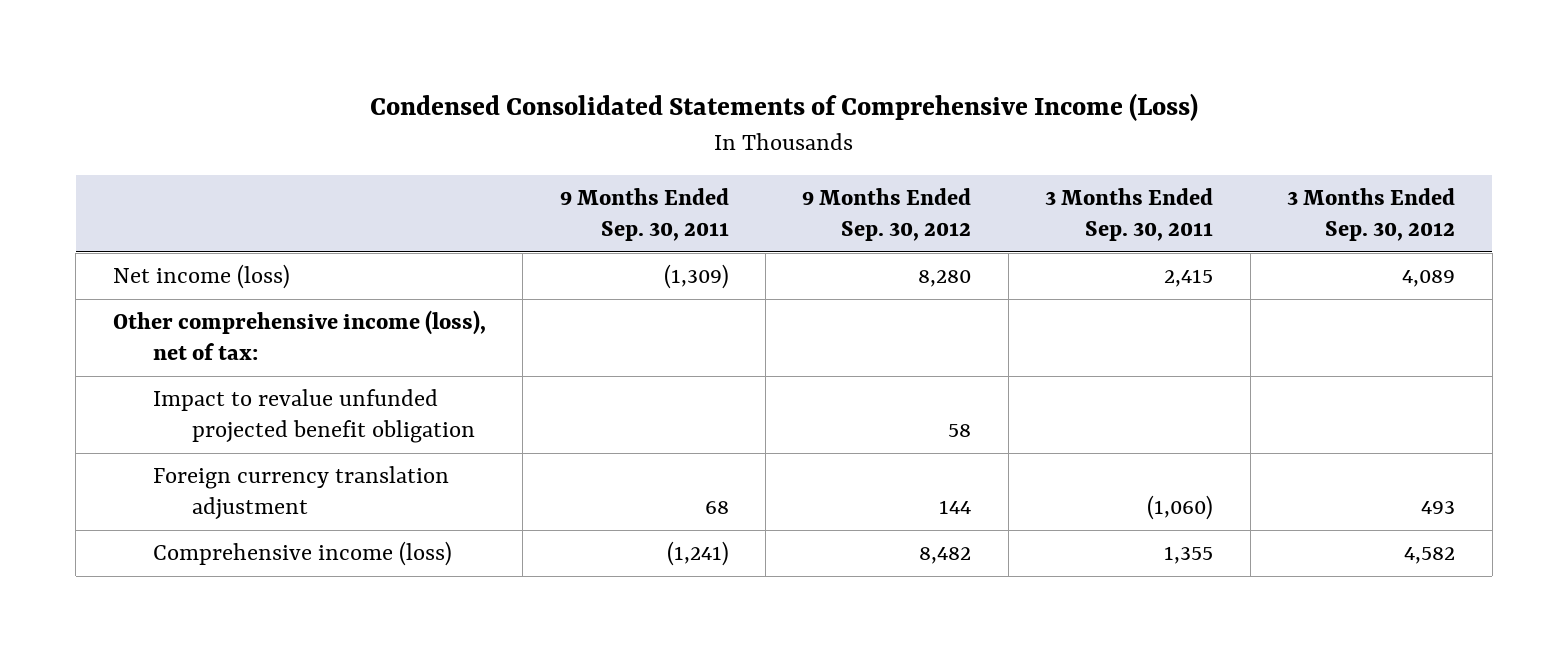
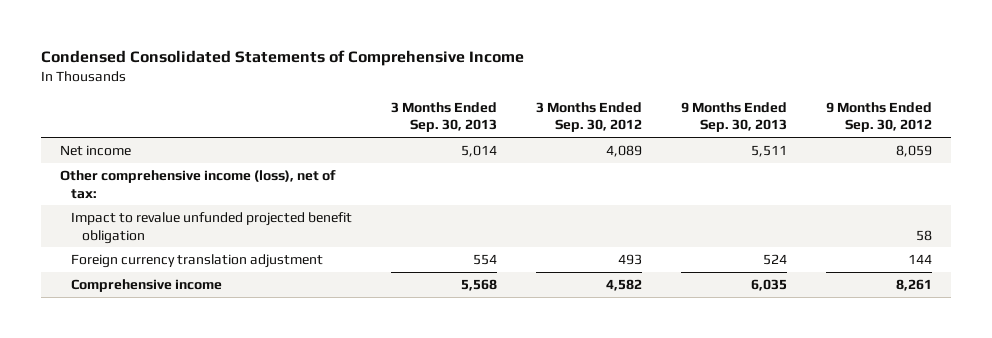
[369,93,1198,122] Condensed Consolidated Statements of Comprehensive Income (Loss) -> [40,50,524,67] Condensed Consolidated Statements of Comprehensive Income
[559,188,729,242] 9 Months Ended Sep. 30, 2011 -> none
[1045,188,1214,242] 3 Months Ended Sep. 30, 2011 -> none
none -> [391,101,498,133] 3 Months Ended Sep. 30, 2013
none -> [681,101,788,133] 9 Months Ended Sep. 30, 2013
[112,264,290,290] Net income (loss) -> [60,144,132,156] Net income
[918,270,972,288] 8,280 -> [895,144,932,157] 8,059
[152,541,452,567] Comprehensive income (loss) -> [71,278,223,292] Comprehensive income
[919,547,972,565] 8,482 -> [895,278,932,291] 8,261

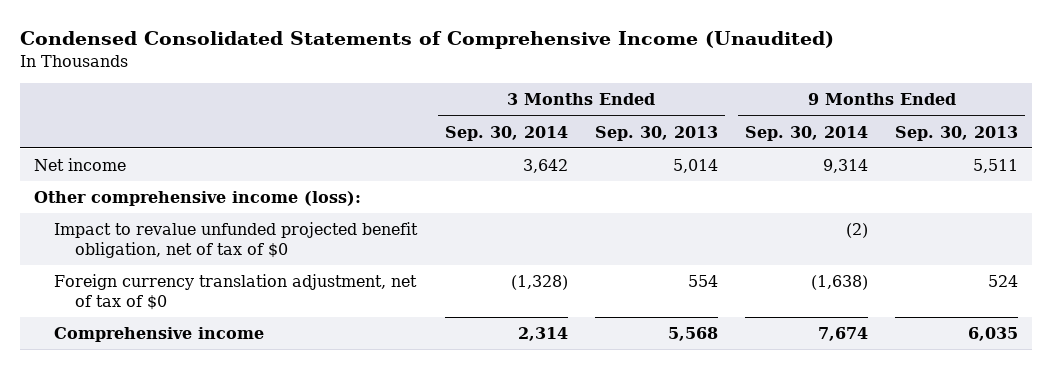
[40,50,524,67] Condensed Consolidated Statements of Comprehensive Income -> [19,31,834,50] Condensed Consolidated Statements of Comprehensive Income (Unaudited)
[536,101,643,133] 3 Months Ended Sep. 30, 2012 -> none
[825,101,932,133] 9 Months Ended Sep. 30, 2012 -> none
none -> [444,125,568,141] Sep. 30, 2014
none -> [744,125,868,141] Sep. 30, 2014
[60,169,337,199] Other comprehensive income (loss), net of tax: -> [33,191,361,207] Other comprehensive income (loss):
[71,211,353,244] Impact to revalue unfunded projected benefit obligation -> [54,222,419,258] Impact to revalue unfunded projected benefit obligation, net of tax of $0
[71,253,324,268] Foreign currency translation adjustment -> [54,274,418,310] Foreign currency translation adjustment, net of tax of $0

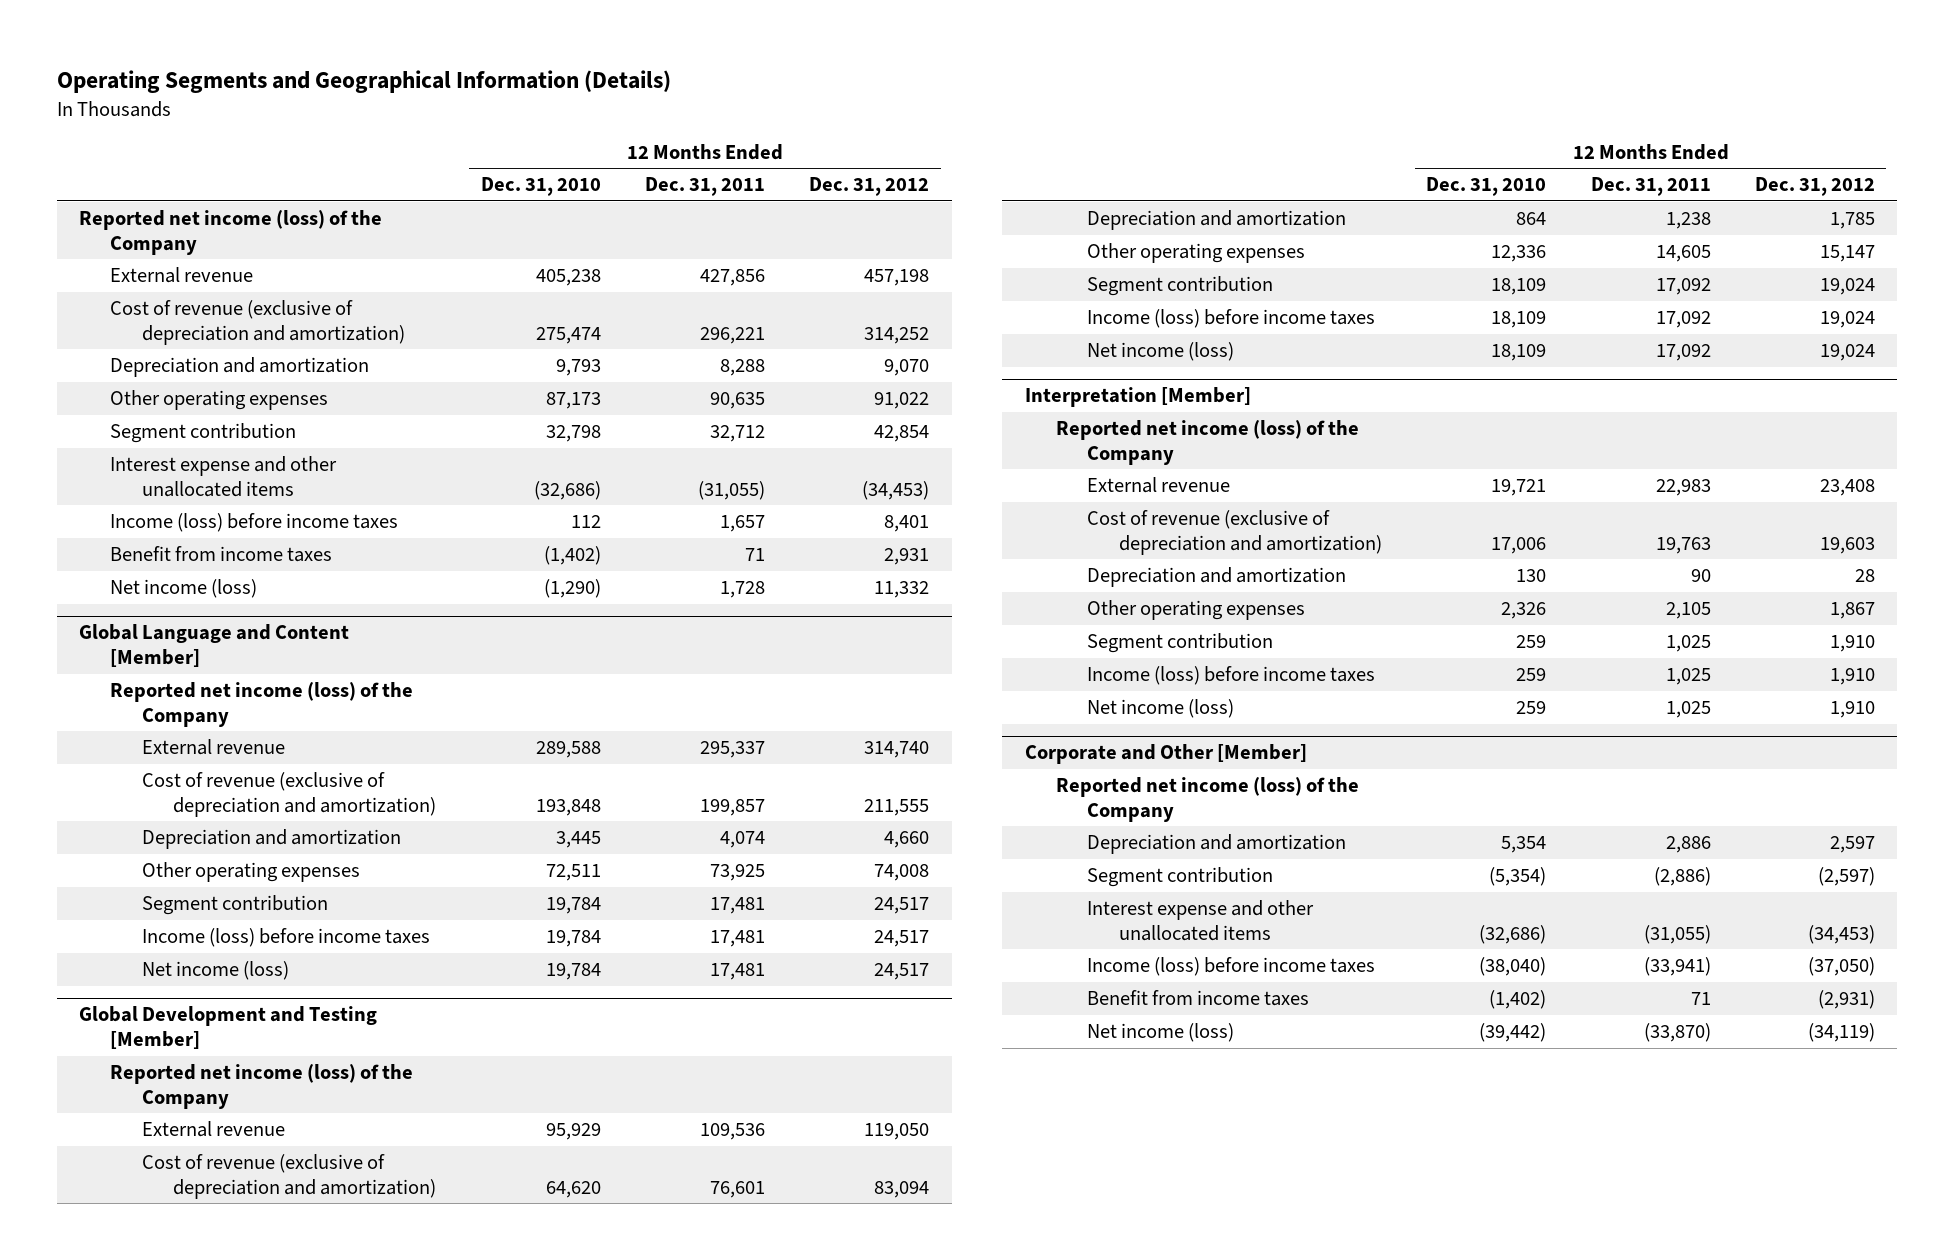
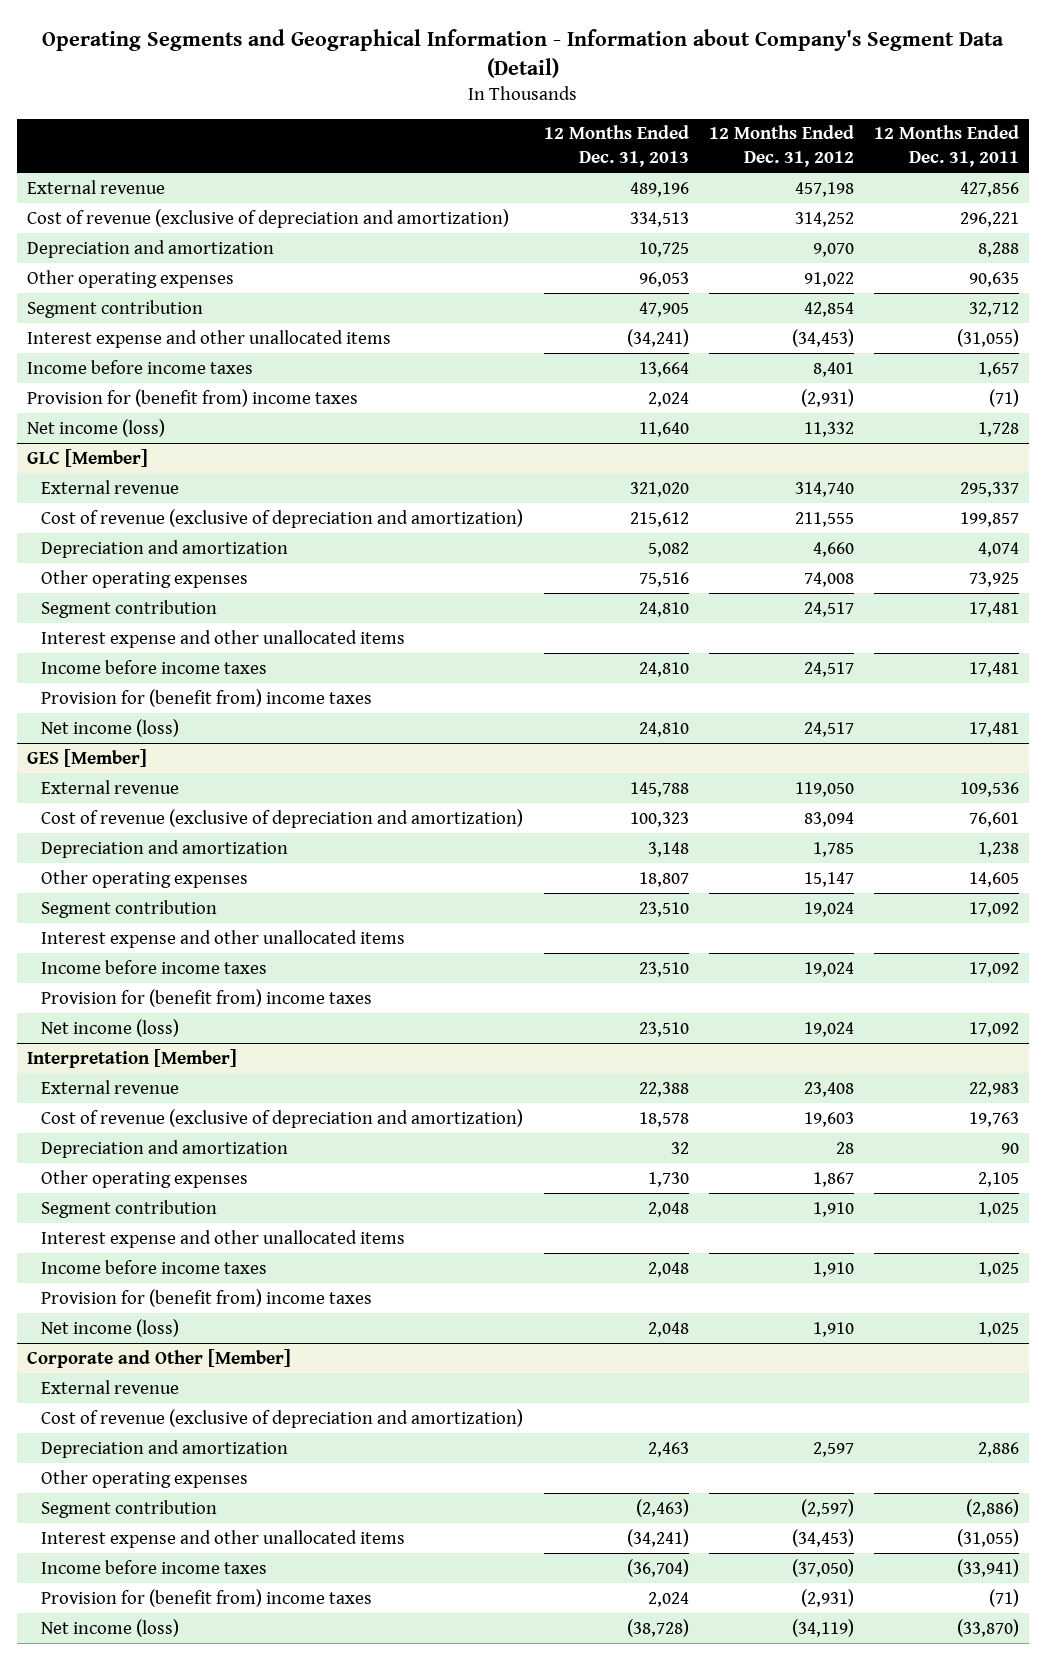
[56,70,671,94] Operating Segments and Geographical Information (Details) -> [41,29,1004,78] Operating Segments and Geographical Information - Information about Company's Segment Data (Detail)
[480,177,601,197] Dec. 31, 2010 -> none
none -> [543,125,689,168] 12 Months Ended Dec. 31, 2013
[78,209,382,255] Reported net income (loss) of the Company -> none
[110,512,399,532] Income (loss) before income taxes -> [27,359,254,374] Income before income taxes
[110,545,333,562] Benefit from income taxes -> [27,388,359,407] Provision for (benefit from) income taxes
[744,547,765,561] 71 -> [988,388,1019,407] (71)
[884,547,930,565] 2,931 -> [800,388,854,407] (2,931)
[78,624,349,668] Global Language and Content [Member] -> none
[110,681,414,727] Reported net income (loss) of the Company -> none
none -> [27,448,149,467] GLC [Member]
none -> [41,629,406,648] Interest expense and other unallocated items
[141,927,430,947] Income (loss) before income taxes -> [41,659,268,674] Income before income taxes
none -> [41,688,373,707] Provision for (benefit from) income taxes
[78,1006,377,1050] Global Development and Testing [Member] -> none
[110,1063,414,1109] Reported net income (loss) of the Company -> none
none -> [27,748,148,767] GES [Member]
none -> [41,929,406,948] Interest expense and other unallocated items
[1087,308,1376,328] Income (loss) before income taxes -> [41,959,268,974] Income before income taxes
none -> [41,988,373,1007] Provision for (benefit from) income taxes
[1056,419,1360,465] Reported net income (loss) of the Company -> none
none -> [41,1229,406,1248] Interest expense and other unallocated items
[1087,665,1376,685] Income (loss) before income taxes -> [41,1259,268,1274] Income before income taxes
none -> [41,1288,373,1307] Provision for (benefit from) income taxes
[1056,776,1360,822] Reported net income (loss) of the Company -> none
none -> [41,1379,180,1394] External revenue
none -> [41,1408,524,1428] Cost of revenue (exclusive of depreciation and amortization)
none -> [41,1469,249,1488] Other operating expenses
[1087,956,1376,976] Income (loss) before income taxes -> [41,1559,268,1574] Income before income taxes
[1087,989,1310,1006] Benefit from income taxes -> [41,1588,373,1607] Provision for (benefit from) income taxes
[1690,991,1711,1005] 71 -> [988,1588,1019,1607] (71)

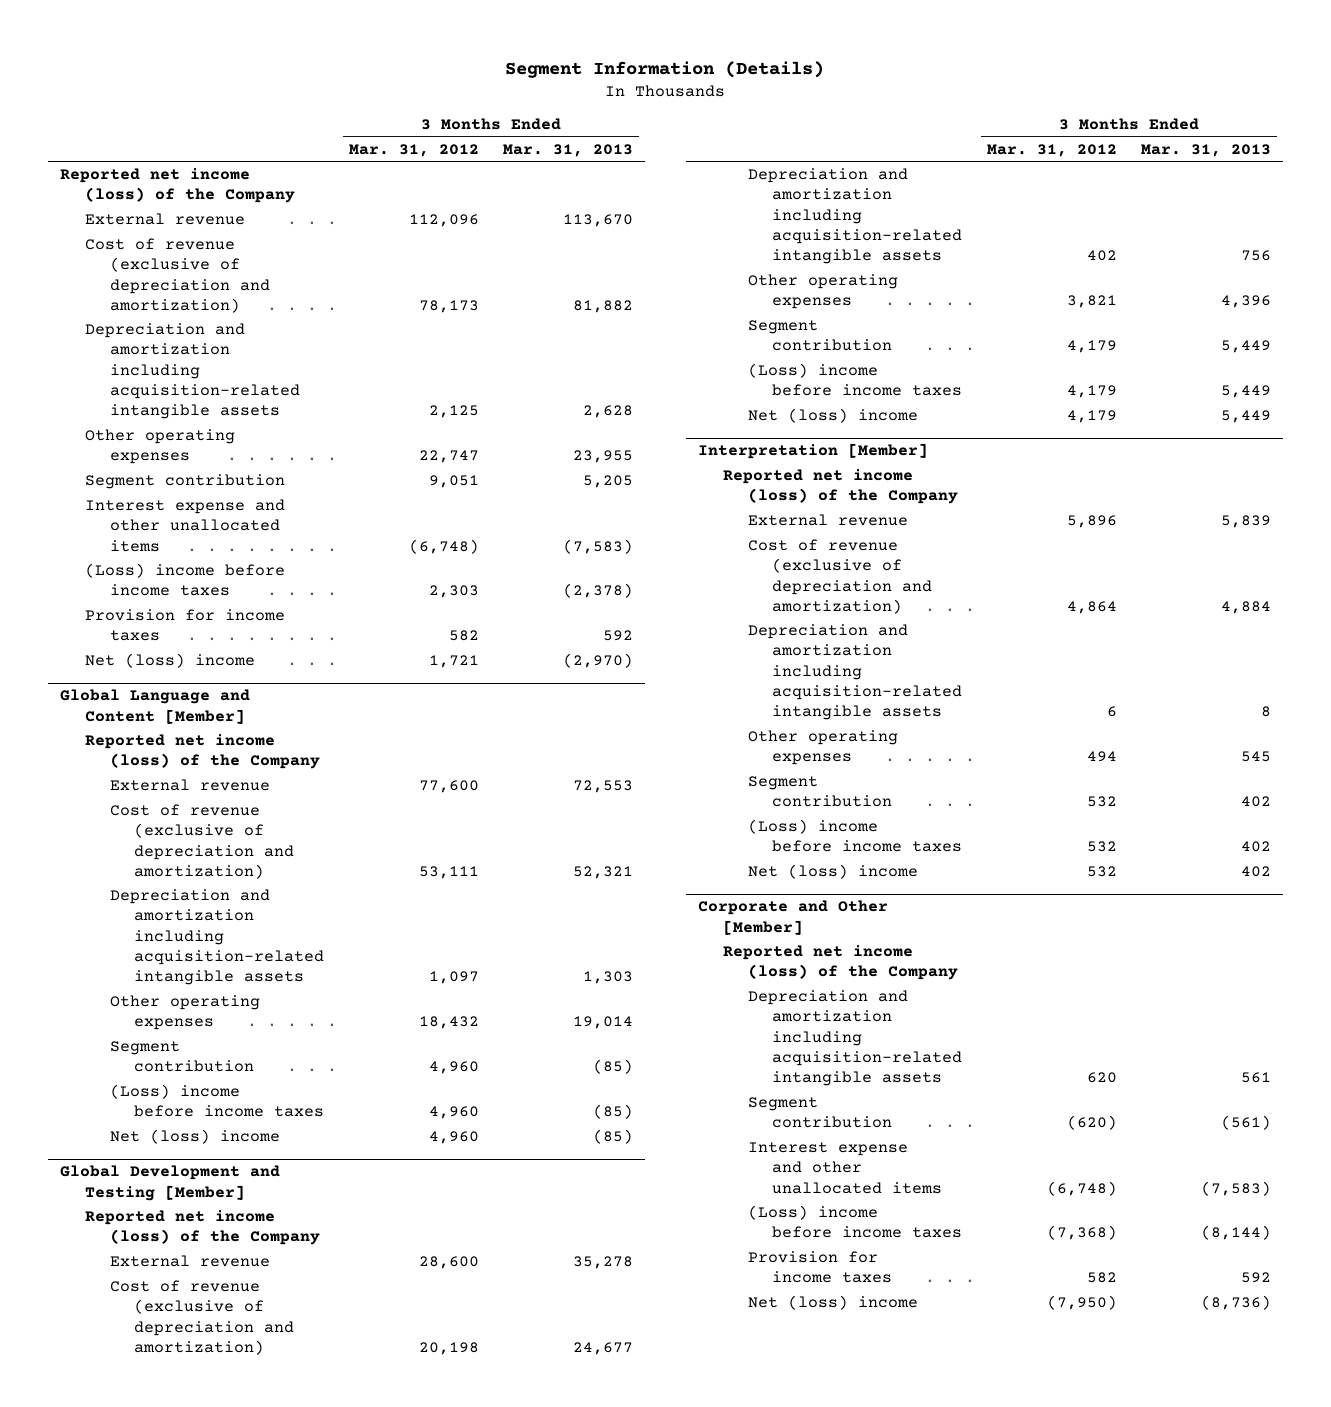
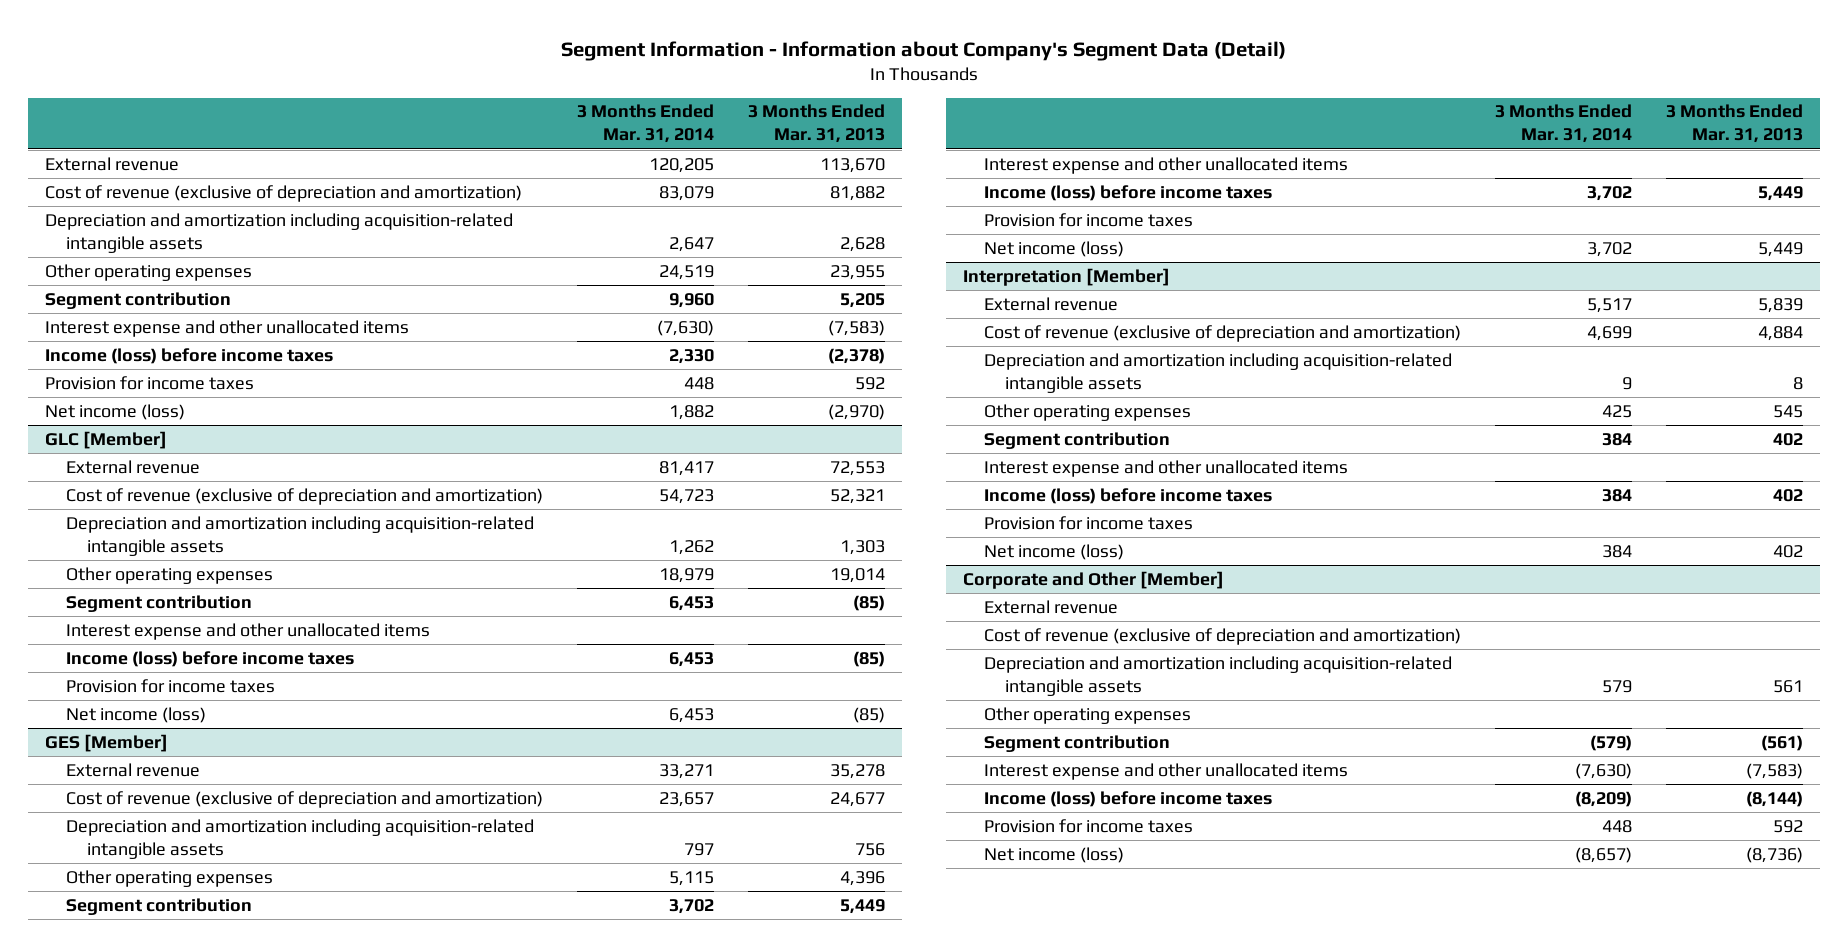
[505,60,825,78] Segment Information (Details) -> [561,40,1287,61] Segment Information - Information about Company's Segment Data (Detail)
[348,143,479,157] Mar. 31, 2012 -> none
none -> [577,104,715,144] 3 Months Ended Mar. 31, 2014
[60,168,295,204] Reported net income (loss) of the Company -> none
[84,563,285,597] (Loss) income before income taxes -> [45,347,334,364] Income (loss) before income taxes
[60,689,251,724] Global Language and Content [Member] -> none
[84,734,320,770] Reported net income (loss) of the Company -> none
[84,653,255,669] Net (loss) income -> [45,403,186,420] Net income (loss)
none -> [45,430,168,449] GLC [Member]
[60,1165,281,1201] Global Development and Testing [Member] -> none
[84,1210,320,1246] Reported net income (loss) of the Company -> none
none -> [66,622,431,640] Interest expense and other unallocated items
[109,1084,325,1118] (Loss) income before income taxes -> [66,650,355,667] Income (loss) before income taxes
none -> [66,678,276,693] Provision for income taxes
[109,1129,280,1145] Net (loss) income -> [66,706,207,723] Net income (loss)
none -> [45,733,169,752] GES [Member]
none -> [984,156,1349,174] Interest expense and other unallocated items
[747,363,963,397] (Loss) income before income taxes -> [984,184,1273,201] Income (loss) before income taxes
none -> [984,212,1194,227] Provision for income taxes
[747,408,918,424] Net (loss) income -> [984,240,1125,257] Net income (loss)
[722,469,958,505] Reported net income (loss) of the Company -> none
none -> [984,459,1349,477] Interest expense and other unallocated items
[747,819,963,853] (Loss) income before income taxes -> [984,487,1273,504] Income (loss) before income taxes
none -> [984,515,1194,530] Provision for income taxes
[747,864,918,880] Net (loss) income -> [984,543,1125,560] Net income (loss)
[722,945,958,981] Reported net income (loss) of the Company -> none
none -> [984,599,1119,614] External revenue
none -> [984,627,1462,645] Cost of revenue (exclusive of depreciation and amortization)
none -> [984,706,1192,724] Other operating expenses
[747,1205,963,1239] (Loss) income before income taxes -> [984,790,1273,807] Income (loss) before income taxes
[747,1295,918,1311] Net (loss) income -> [984,846,1125,863] Net income (loss)

